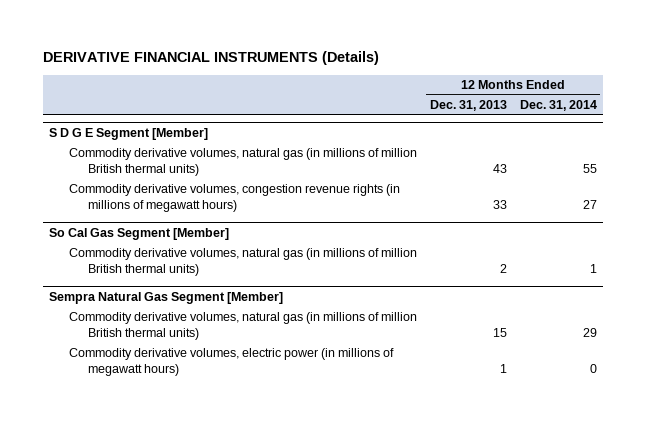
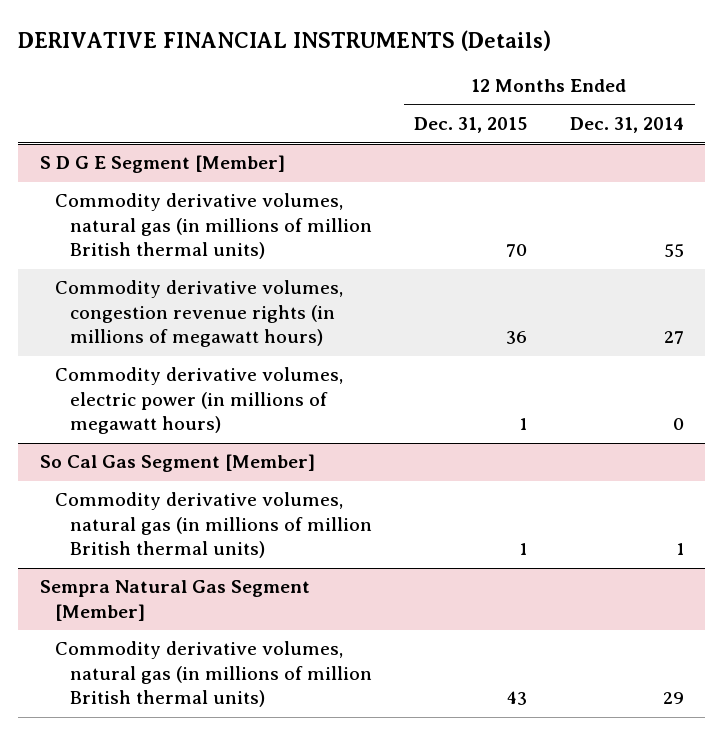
[429,99,507,111] Dec. 31, 2013 -> none
none -> [414,117,528,134] Dec. 31, 2015
none -> [54,367,343,435] Commodity derivative volumes, electric power (in millions of megawatt hours)
[68,348,394,377] Commodity derivative volumes, electric power (in millions of megawatt hours) -> none

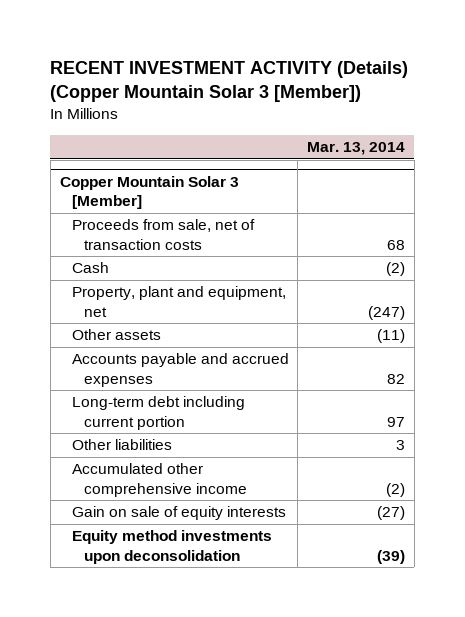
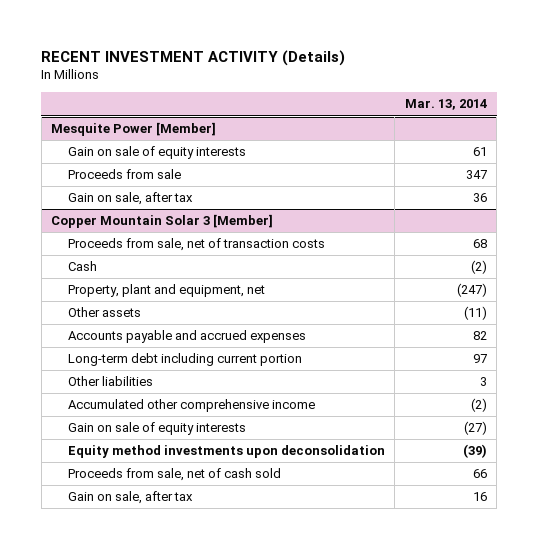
[50,61,409,103] RECENT INVESTMENT ACTIVITY (Details) (Copper Mountain Solar 3 [Member]) -> [41,49,346,66] RECENT INVESTMENT ACTIVITY (Details)
none -> [51,122,217,137] Mesquite Power [Member]
none -> [67,146,246,160] Gain on sale of equity interests
none -> [67,169,181,180] Proceeds from sale
none -> [67,192,193,206] Gain on sale, after tax
none -> [67,468,281,482] Proceeds from sale, net of cash sold
none -> [67,491,193,505] Gain on sale, after tax

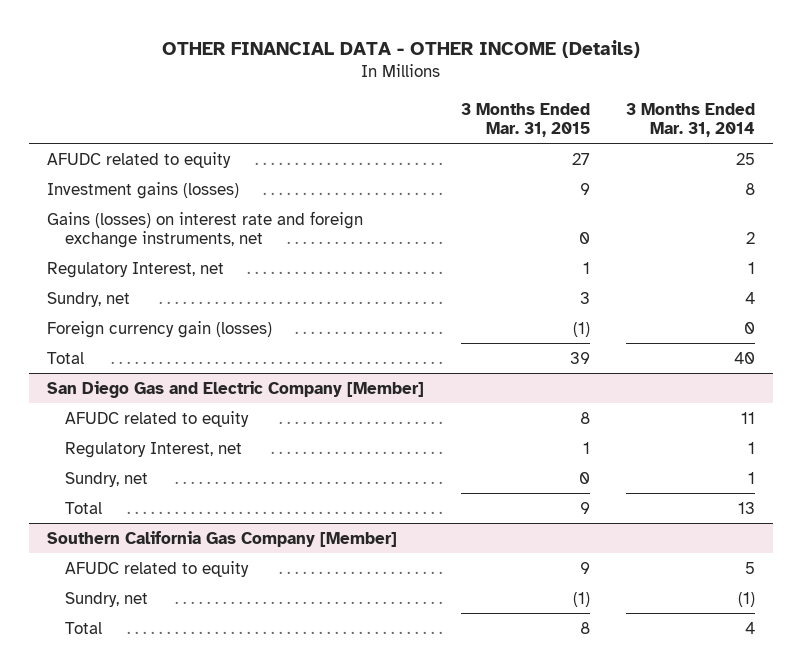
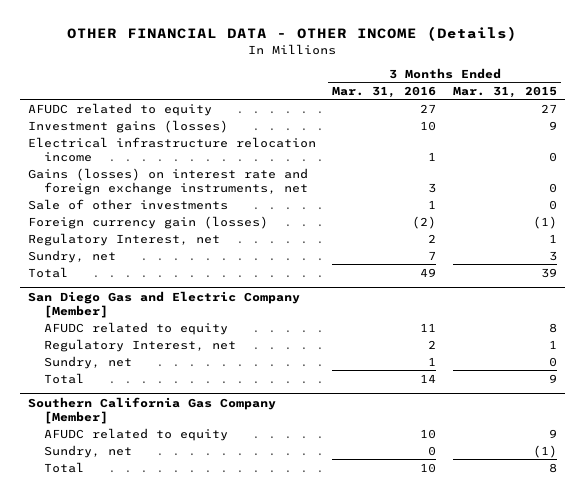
[625,102,755,138] 3 Months Ended Mar. 31, 2014 -> none
none -> [332,85,437,98] Mar. 31, 2016
none -> [27,136,316,162] Electrical infrastructure relocation income
none -> [27,198,228,210] Sale of other investments
[47,320,273,338] Foreign currency gain (losses) -> [27,215,268,229] Foreign currency gain (losses)

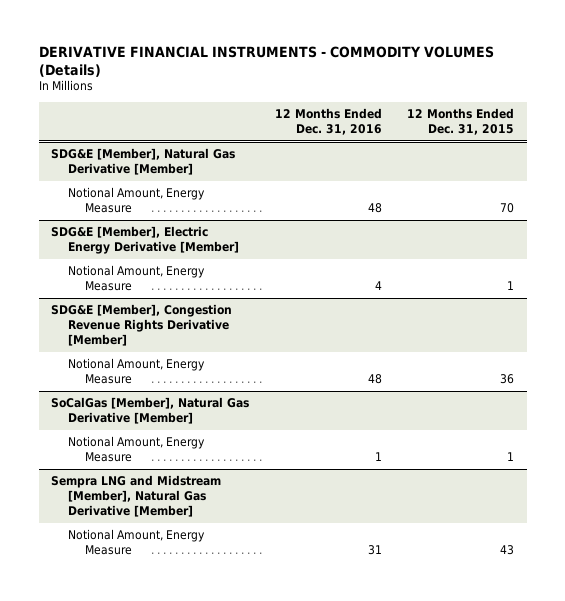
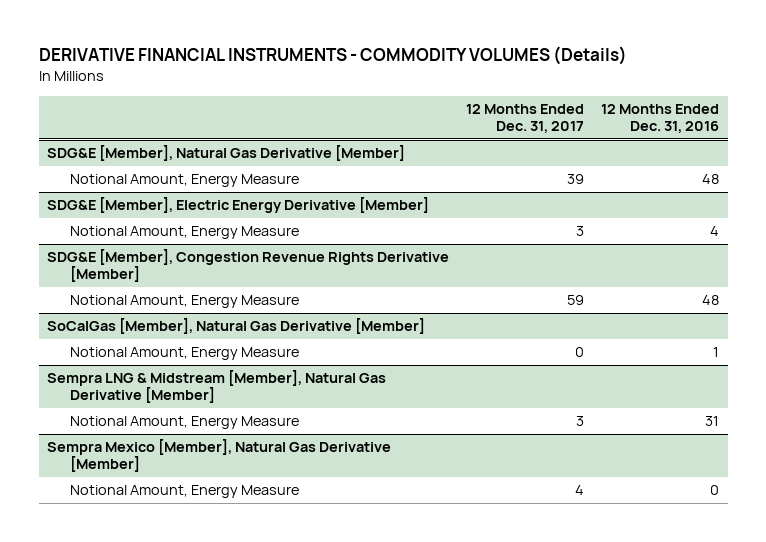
[406,108,514,136] 12 Months Ended Dec. 31, 2015 -> none
none -> [466,103,585,133] 12 Months Ended Dec. 31, 2017
[51,475,222,518] Sempra LNG and Midstream [Member], Natural Gas Derivative [Member] -> [47,370,387,404] Sempra LNG & Midstream [Member], Natural Gas Derivative [Member]
none -> [47,439,392,473] Sempra Mexico [Member], Natural Gas Derivative [Member]
none -> [70,485,300,499] Notional Amount, Energy Measure

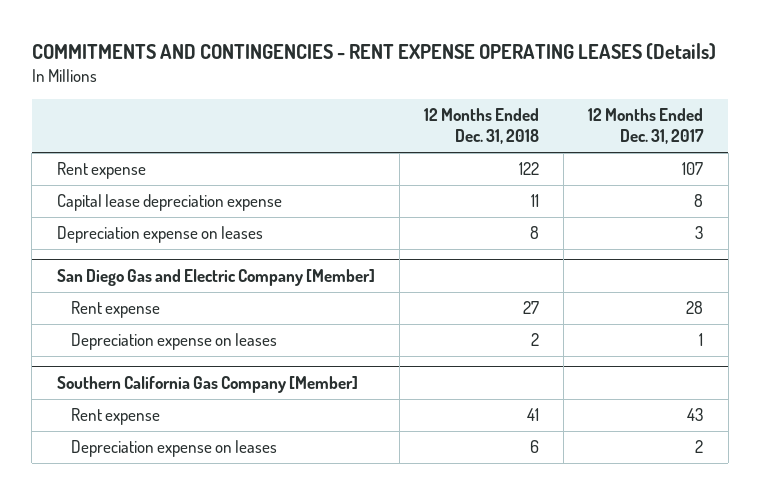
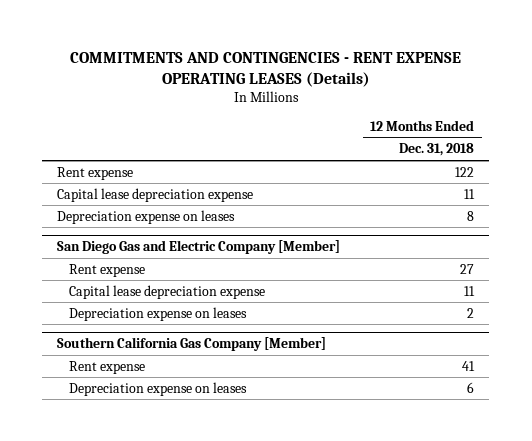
[588,108,705,145] 12 Months Ended Dec. 31, 2017 -> none
none -> [68,284,265,299] Capital lease depreciation expense

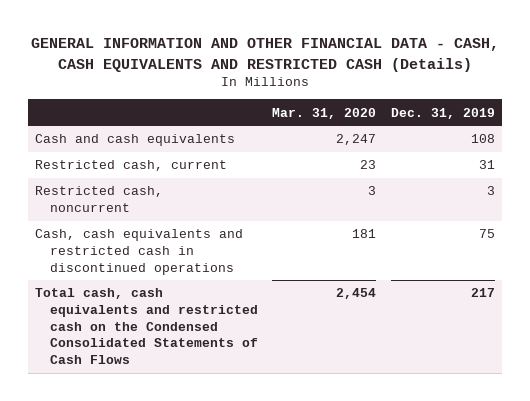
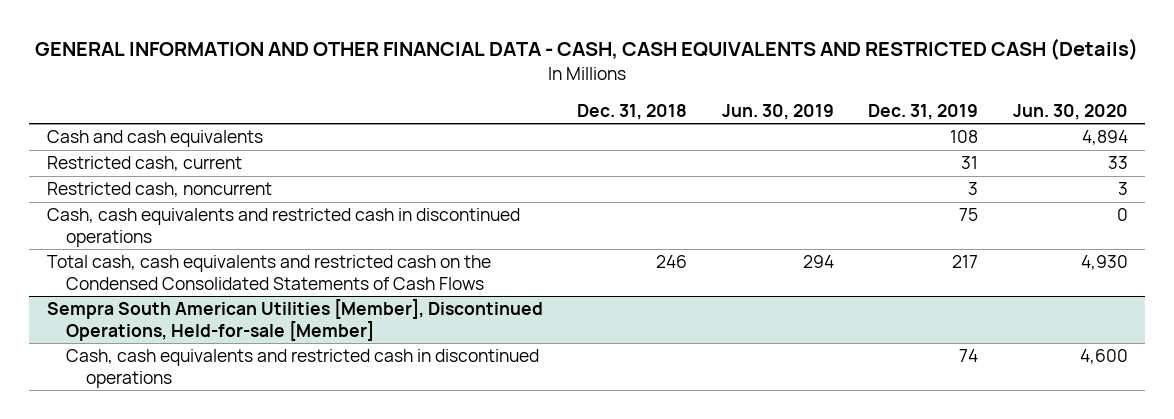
[272,107,377,119] Mar. 31, 2020 -> none
none -> [577,103,688,120] Dec. 31, 2018
none -> [721,103,834,120] Jun. 30, 2019
none -> [1012,103,1128,120] Jun. 30, 2020
none -> [46,299,543,341] Sempra South American Utilities [Member], Discontinued Operations, Held-for-sale [Member]
none -> [66,349,540,388] Cash, cash equivalents and restricted cash in discontinued operations

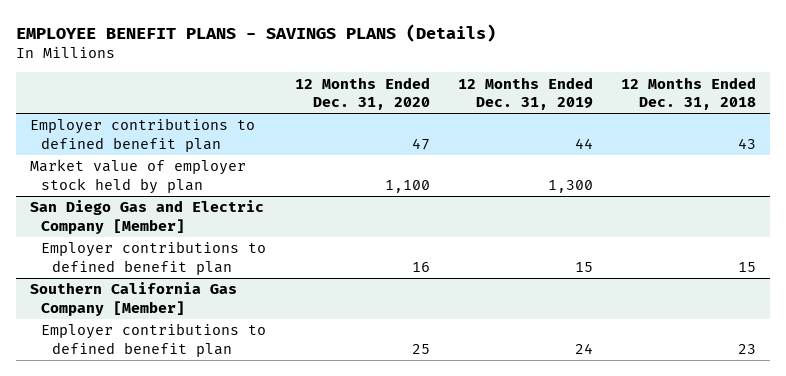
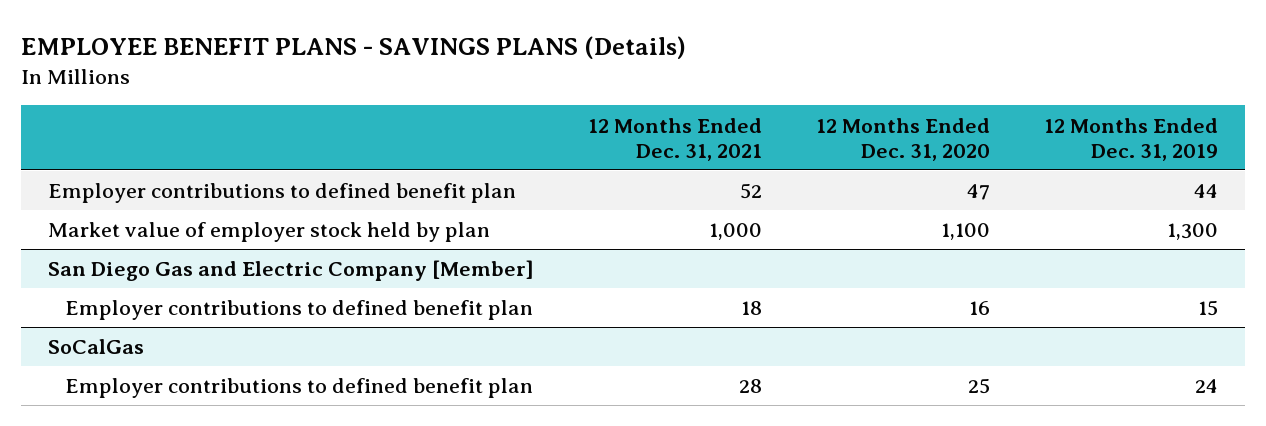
[620,76,756,111] 12 Months Ended Dec. 31, 2018 -> none
none -> [587,117,762,161] 12 Months Ended Dec. 31, 2021
[30,282,238,316] Southern California Gas Company [Member] -> [48,339,145,355] SoCalGas

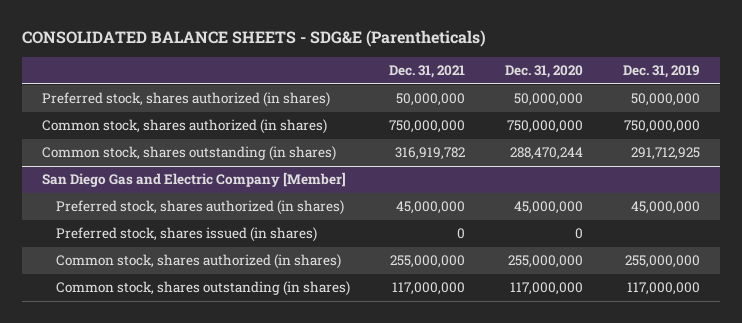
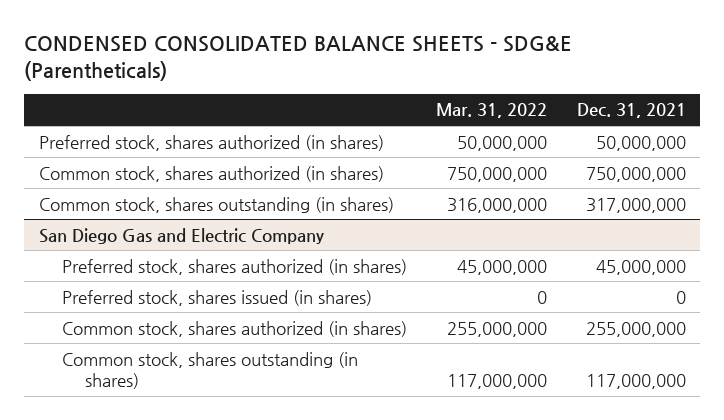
[21,30,486,48] CONSOLIDATED BALANCE SHEETS - SDG&E (Parentheticals) -> [24,36,573,81] CONDENSED CONSOLIDATED BALANCE SHEETS - SDG&E (Parentheticals)
[505,65,584,79] Dec. 31, 2020 -> none
[623,65,701,79] Dec. 31, 2019 -> none
none -> [436,103,548,119] Mar. 31, 2022
[395,147,466,161] 316,919,782 -> [585,197,686,213] 317,000,000
[41,172,346,188] San Diego Gas and Electric Company [Member] -> [38,227,324,244] San Diego Gas and Electric Company

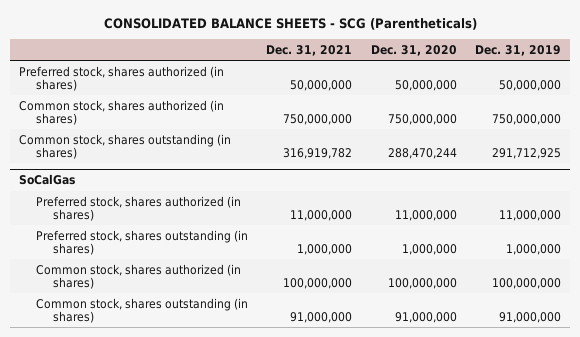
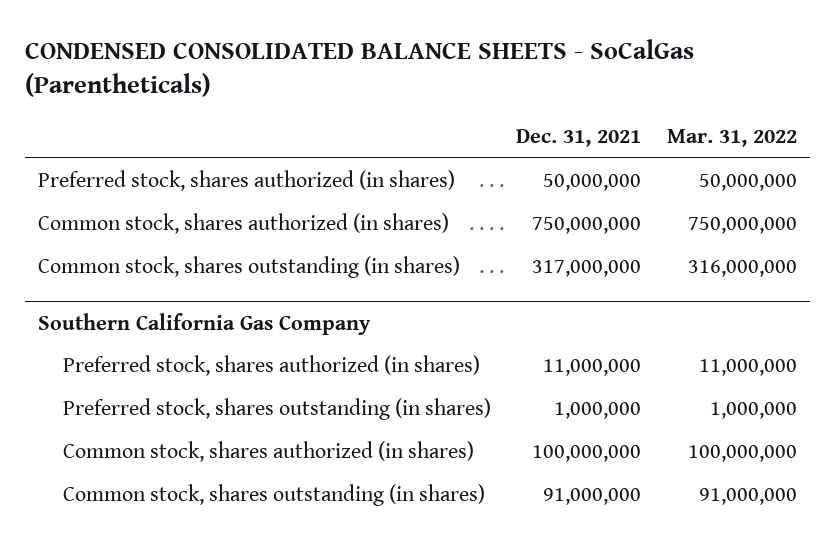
[103,17,477,30] CONSOLIDATED BALANCE SHEETS - SCG (Parentheticals) -> [25,39,695,98] CONDENSED CONSOLIDATED BALANCE SHEETS - SoCalGas (Parentheticals)
[370,44,457,56] Dec. 31, 2020 -> none
[474,44,561,56] Dec. 31, 2019 -> none
none -> [667,129,798,148] Mar. 31, 2022
[283,147,353,159] 316,919,782 -> [532,260,642,278] 317,000,000
[19,174,76,186] SoCalGas -> [37,312,371,335] Southern California Gas Company

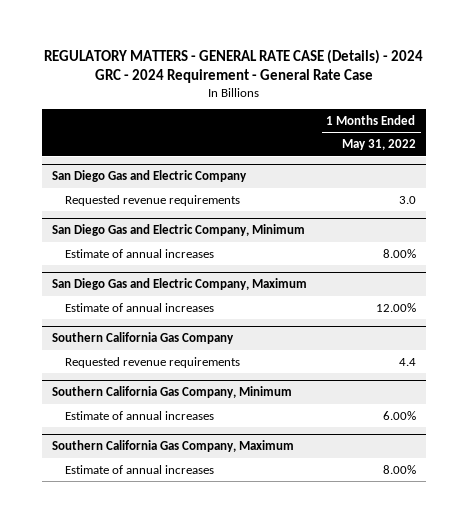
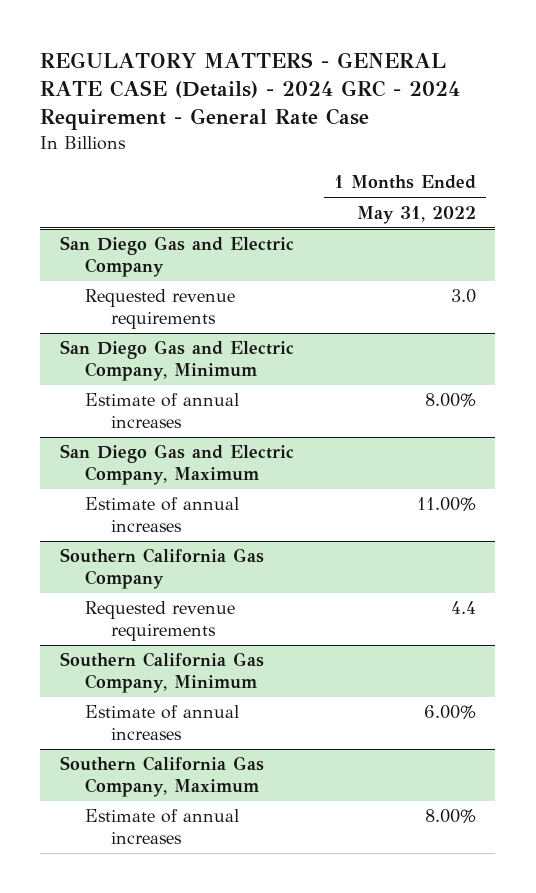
[375,302,416,312] 12.00% -> [416,497,476,512] 11.00%

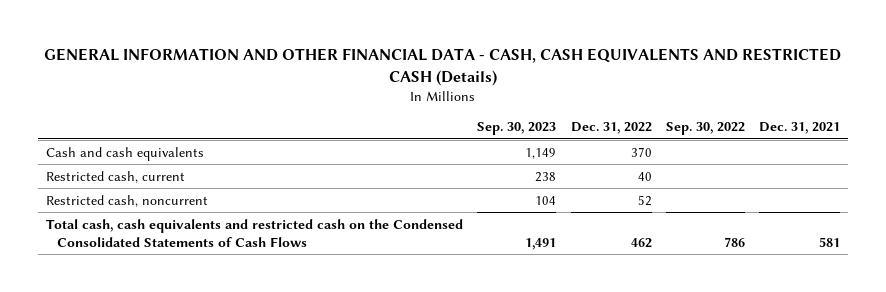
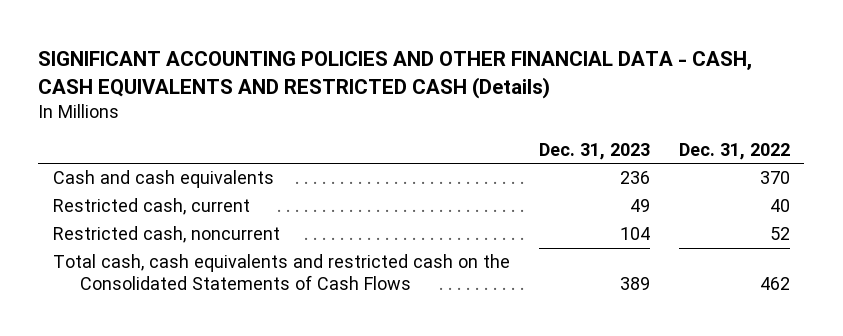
[44,48,842,86] GENERAL INFORMATION AND OTHER FINANCIAL DATA - CASH, CASH EQUIVALENTS AND RESTRICTED CASH (Details) -> [38,50,753,99] SIGNIFICANT ACCOUNTING POLICIES AND OTHER FINANCIAL DATA - CASH, CASH EQUIVALENTS AND RESTRICTED CASH (Details)
[477,122,557,136] Sep. 30, 2023 -> none
[665,122,745,136] Sep. 30, 2022 -> none
[759,122,841,135] Dec. 31, 2021 -> none
none -> [538,142,650,160] Dec. 31, 2023
[45,218,463,247] Total cash, cash equivalents and restricted cash on the Condensed Consolidated Statements of Cash Flows -> [52,254,510,291] Total cash, cash equivalents and restricted cash on the Consolidated Statements of Cash Flows

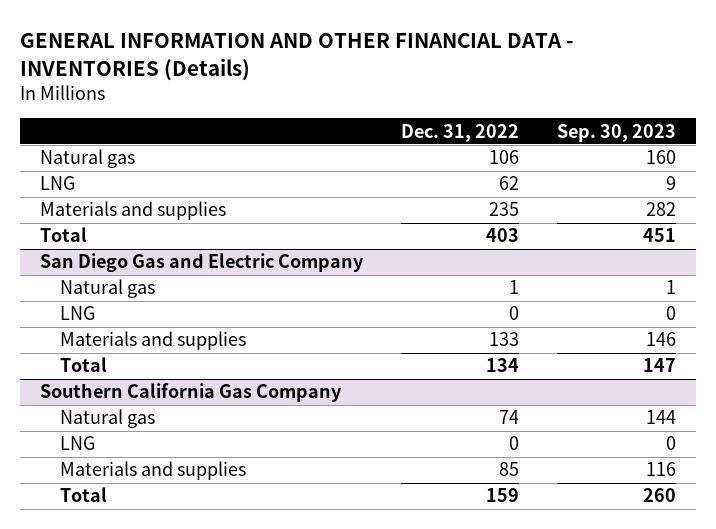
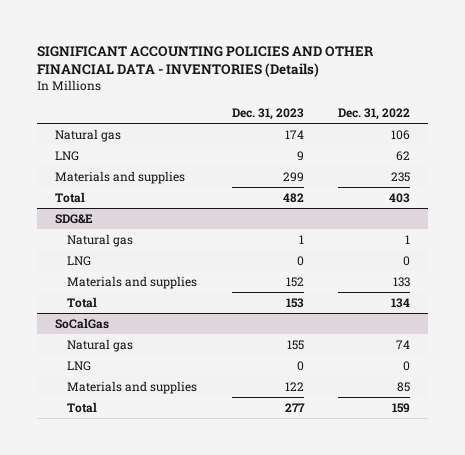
[20,33,575,82] GENERAL INFORMATION AND OTHER FINANCIAL DATA - INVENTORIES (Details) -> [37,45,375,78] SIGNIFICANT ACCOUNTING POLICIES AND OTHER FINANCIAL DATA - INVENTORIES (Details)
[557,123,677,142] Sep. 30, 2023 -> none
none -> [231,108,304,121] Dec. 31, 2023
[39,253,364,273] San Diego Gas and Electric Company -> [54,213,93,224] SDG&E
[39,383,342,403] Southern California Gas Company -> [54,317,109,329] SoCalGas

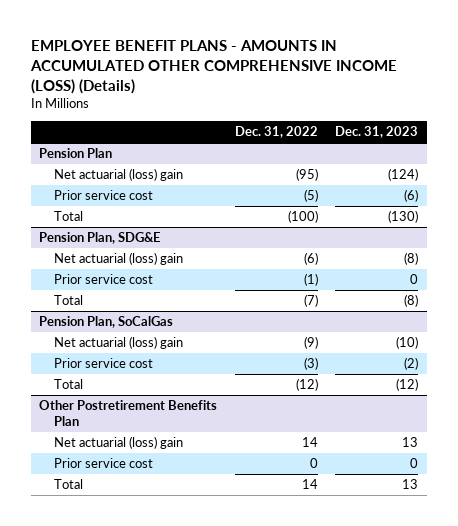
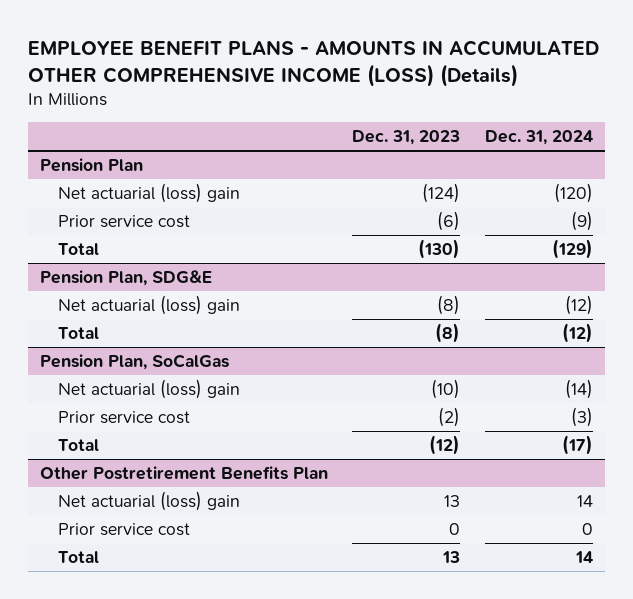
[234,126,318,139] Dec. 31, 2022 -> none
none -> [485,130,594,146] Dec. 31, 2024
[54,274,154,285] Prior service cost -> none

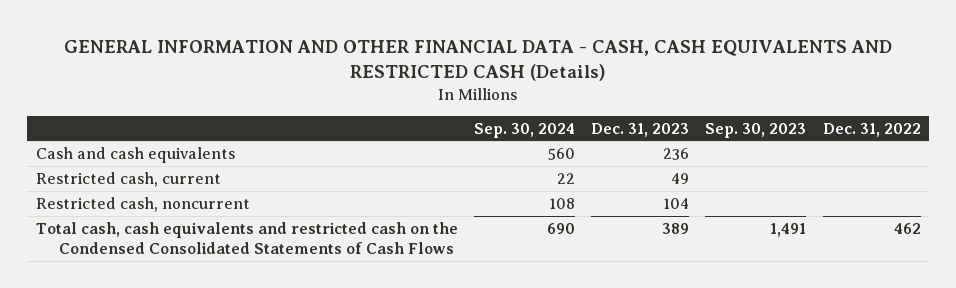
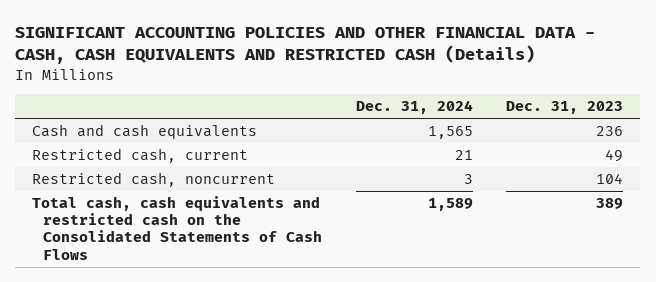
[64,39,893,81] GENERAL INFORMATION AND OTHER FINANCIAL DATA - CASH, CASH EQUIVALENTS AND RESTRICTED CASH (Details) -> [15,26,596,65] SIGNIFICANT ACCOUNTING POLICIES AND OTHER FINANCIAL DATA - CASH, CASH EQUIVALENTS AND RESTRICTED CASH (Details)
[473,122,575,138] Sep. 30, 2024 -> none
[705,122,807,138] Sep. 30, 2023 -> none
[822,122,921,137] Dec. 31, 2022 -> none
none -> [355,100,473,115] Dec. 31, 2024
[35,221,458,255] Total cash, cash equivalents and restricted cash on the Condensed Consolidated Statements of Cash Flows -> [32,196,323,260] Total cash, cash equivalents and restricted cash on the Consolidated Statements of Cash Flows

